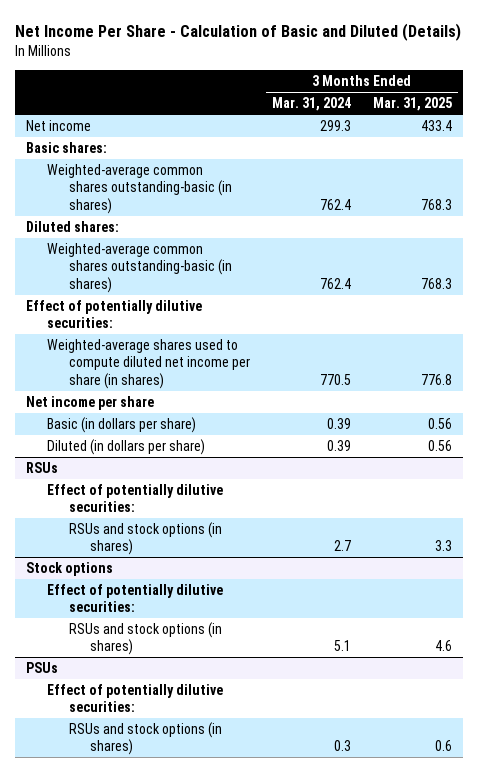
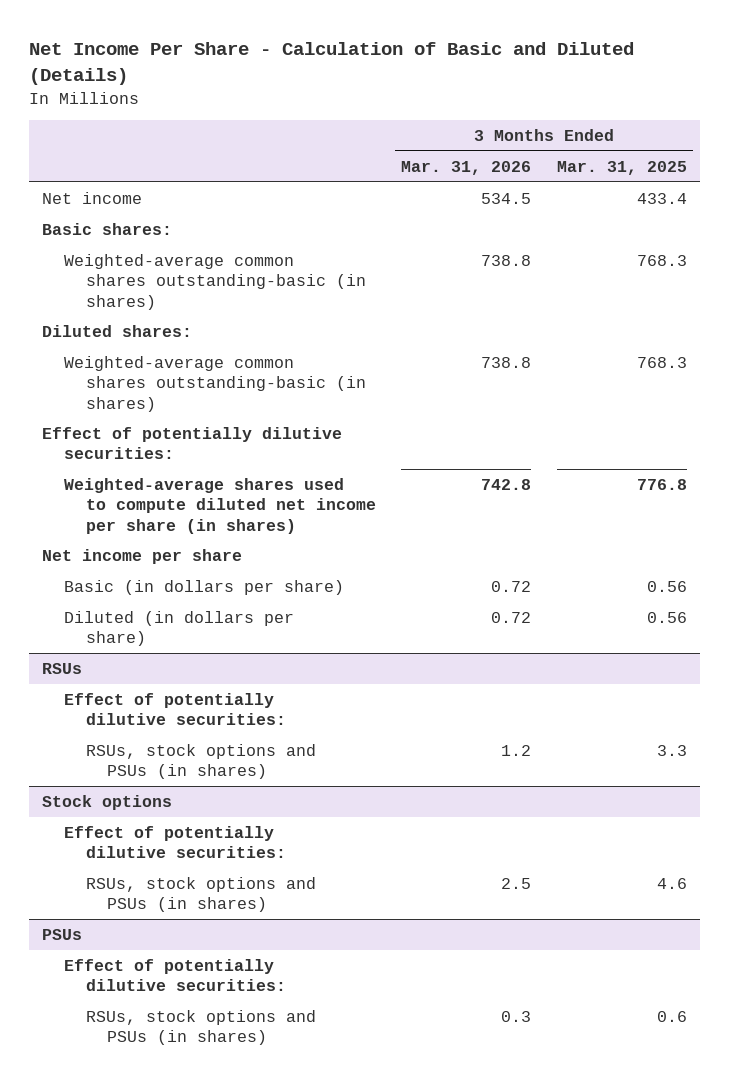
[271,97,351,112] Mar. 31, 2024 -> none
none -> [401,160,532,175] Mar. 31, 2026
[68,522,222,556] RSUs and stock options (in shares) -> [85,743,316,780] RSUs, stock options and PSUs (in shares)
[68,622,222,656] RSUs and stock options (in shares) -> [85,876,316,913] RSUs, stock options and PSUs (in shares)
[68,722,222,756] RSUs and stock options (in shares) -> [85,1009,316,1046] RSUs, stock options and PSUs (in shares)

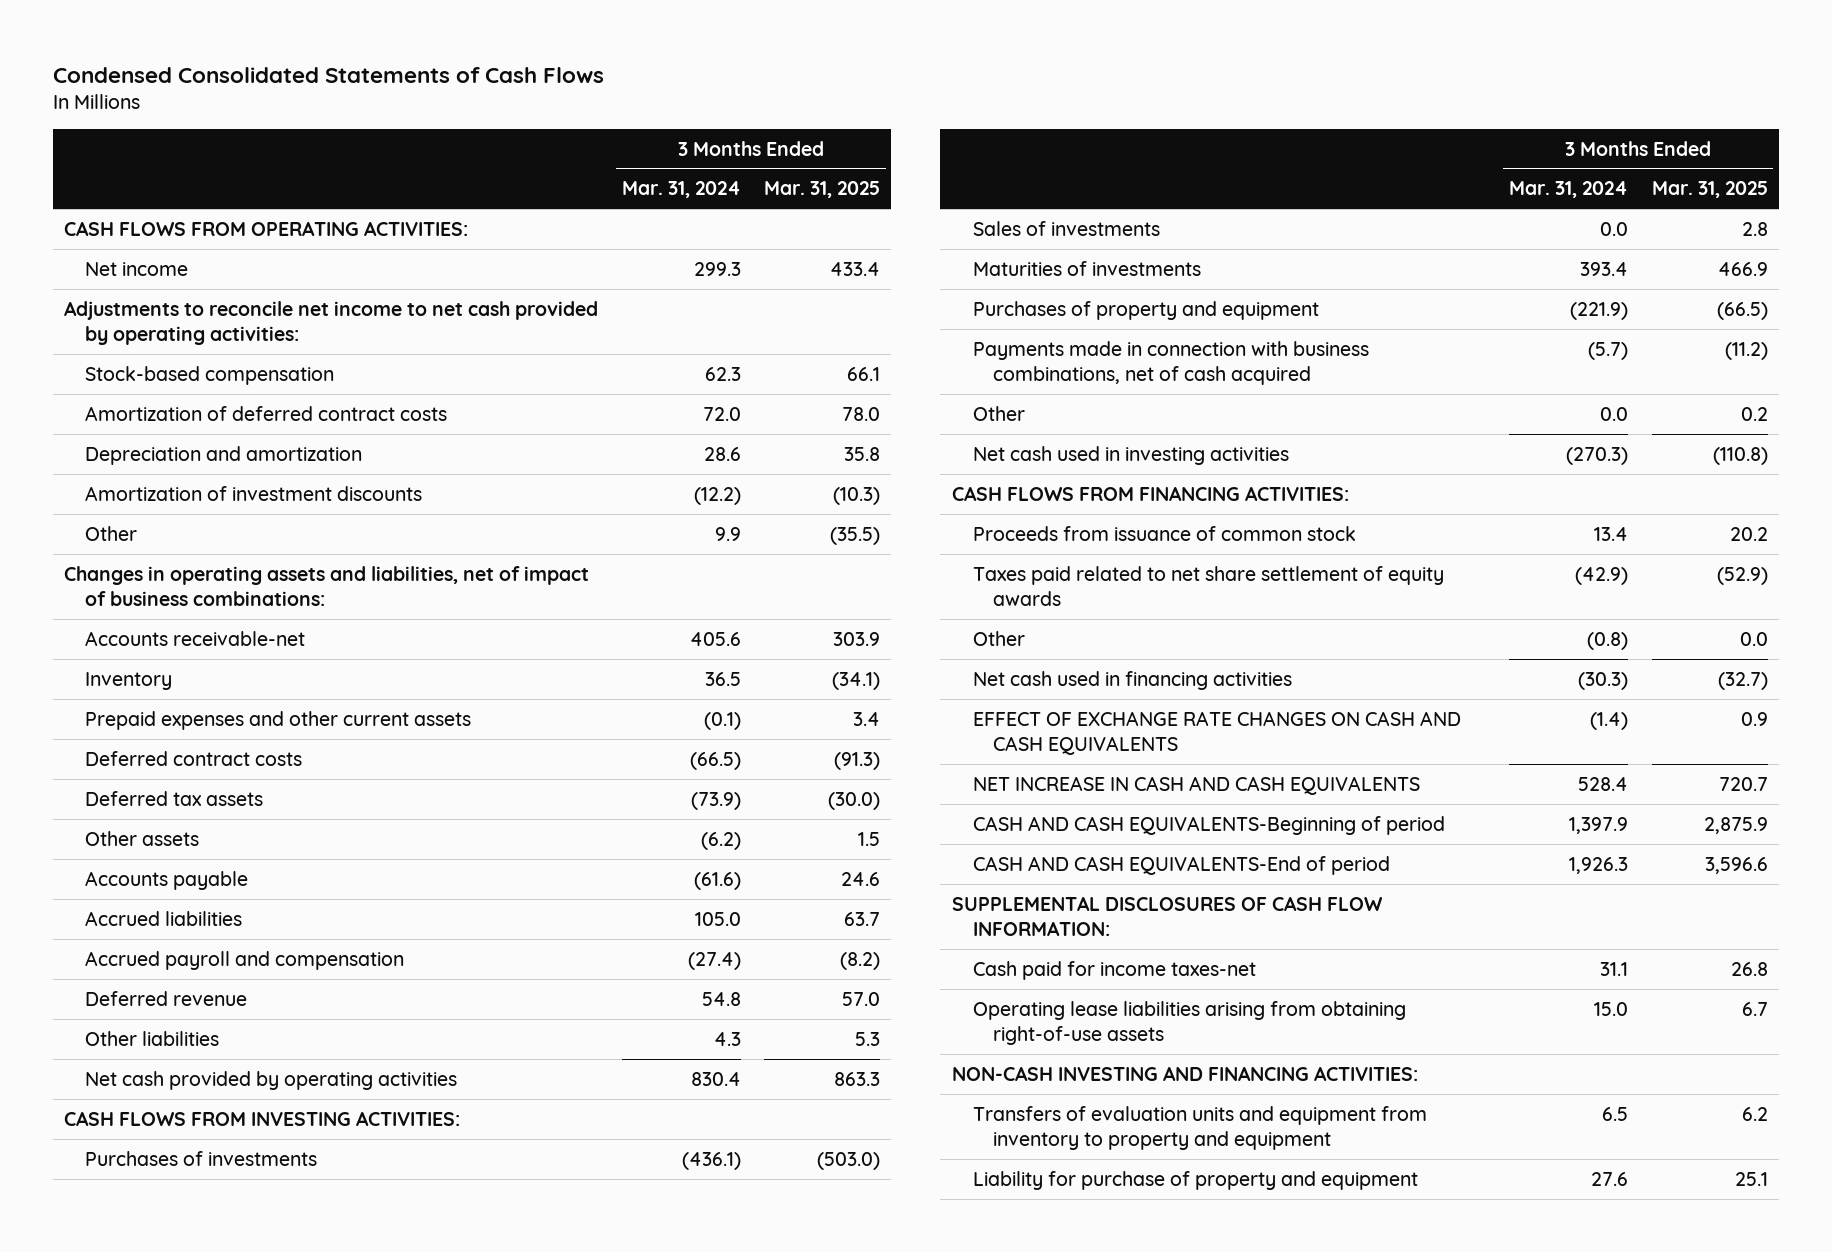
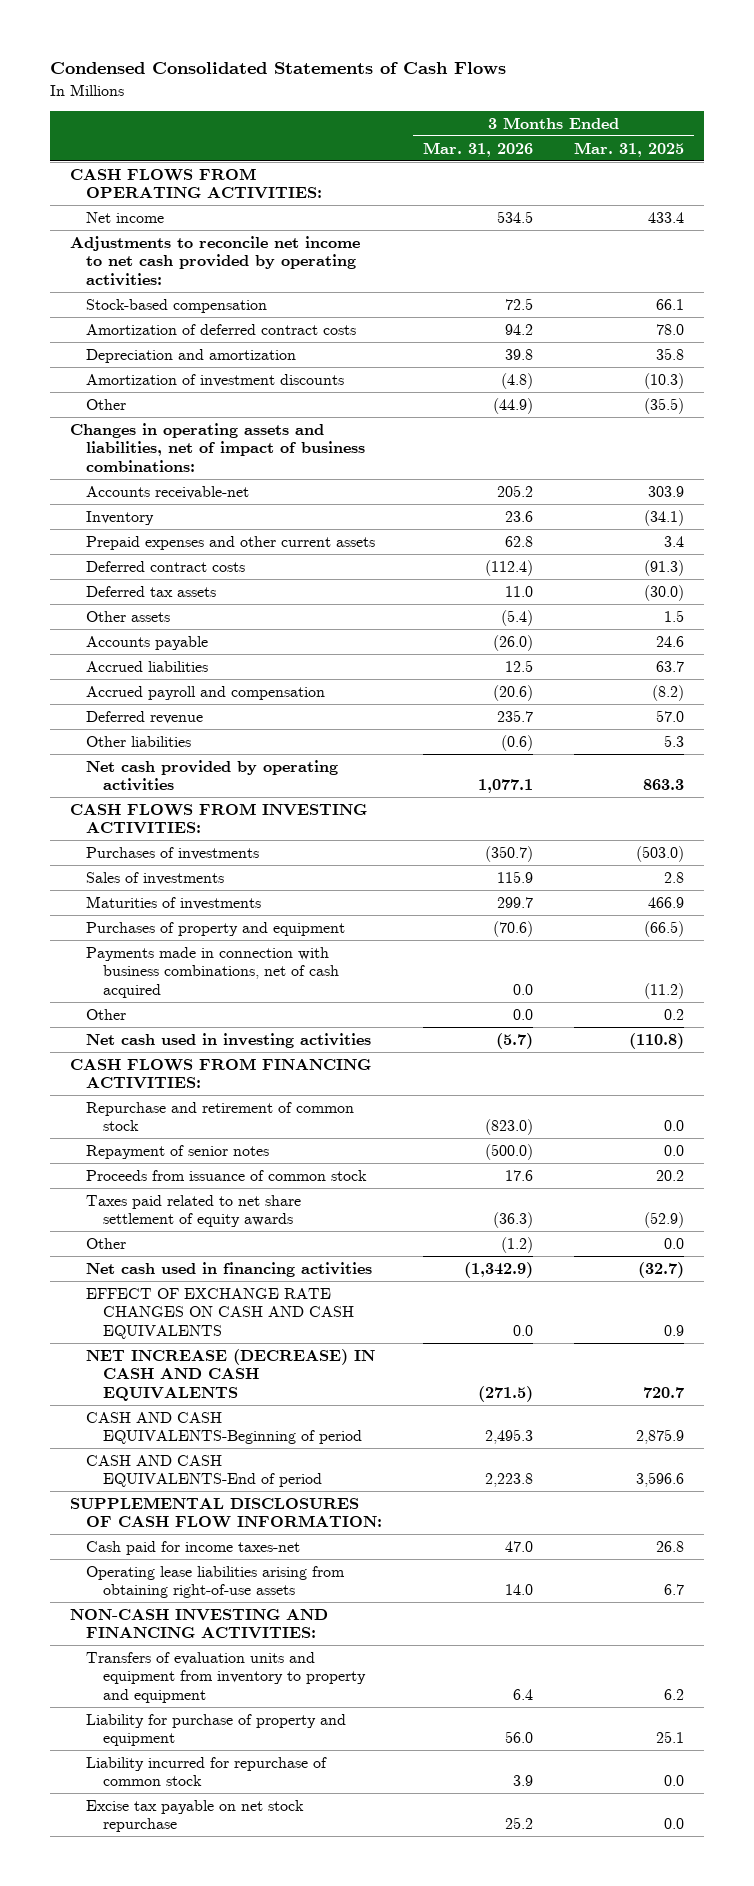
[621,181,741,199] Mar. 31, 2024 -> none
none -> [423,141,534,157] Mar. 31, 2026
none -> [86,1101,355,1132] Repurchase and retirement of common stock
none -> [86,1144,270,1159] Repayment of senior notes
[972,775,1420,795] NET INCREASE IN CASH AND CASH EQUIVALENTS -> [86,1348,376,1401] NET INCREASE (DECREASE) IN CASH AND CASH EQUIVALENTS
none -> [86,1756,328,1787] Liability incurred for repurchase of common stock
none -> [86,1799,305,1833] Excise tax payable on net stock repurchase

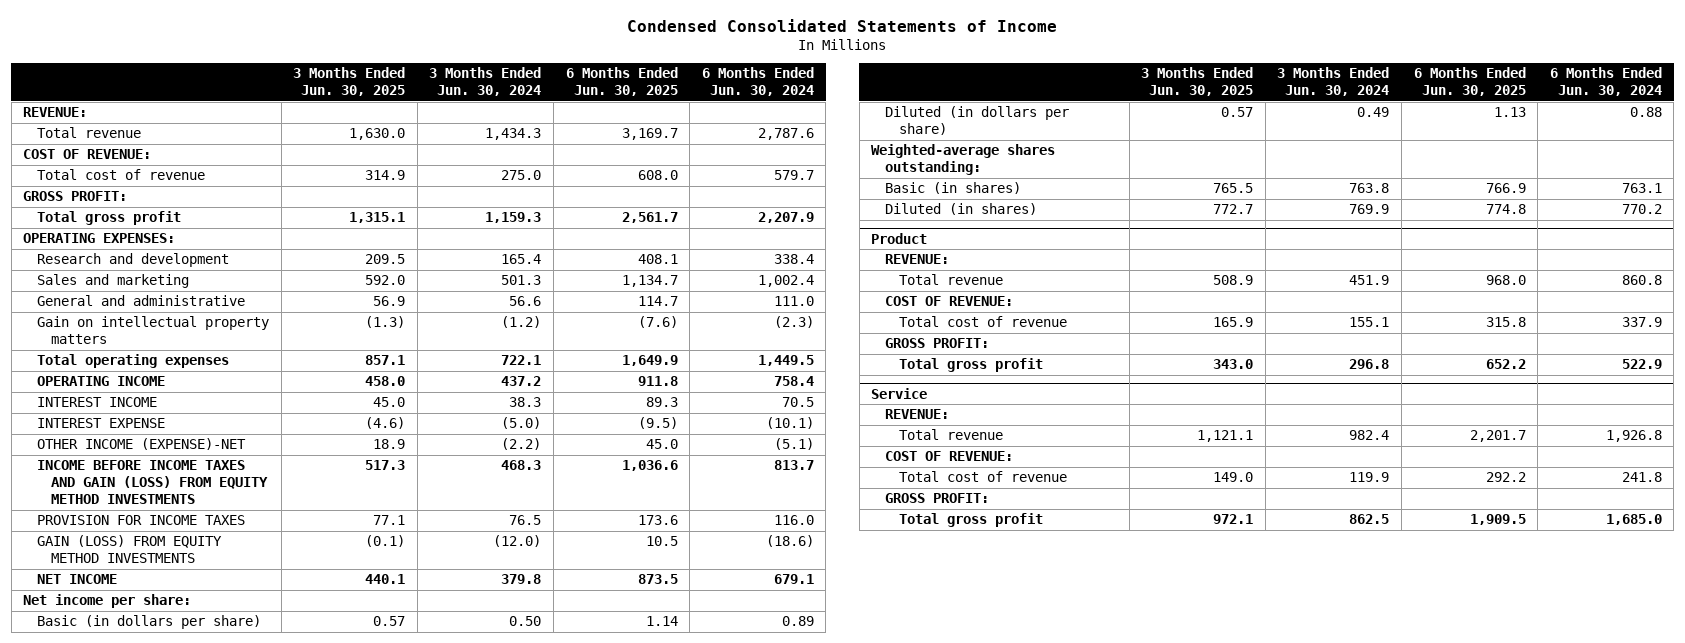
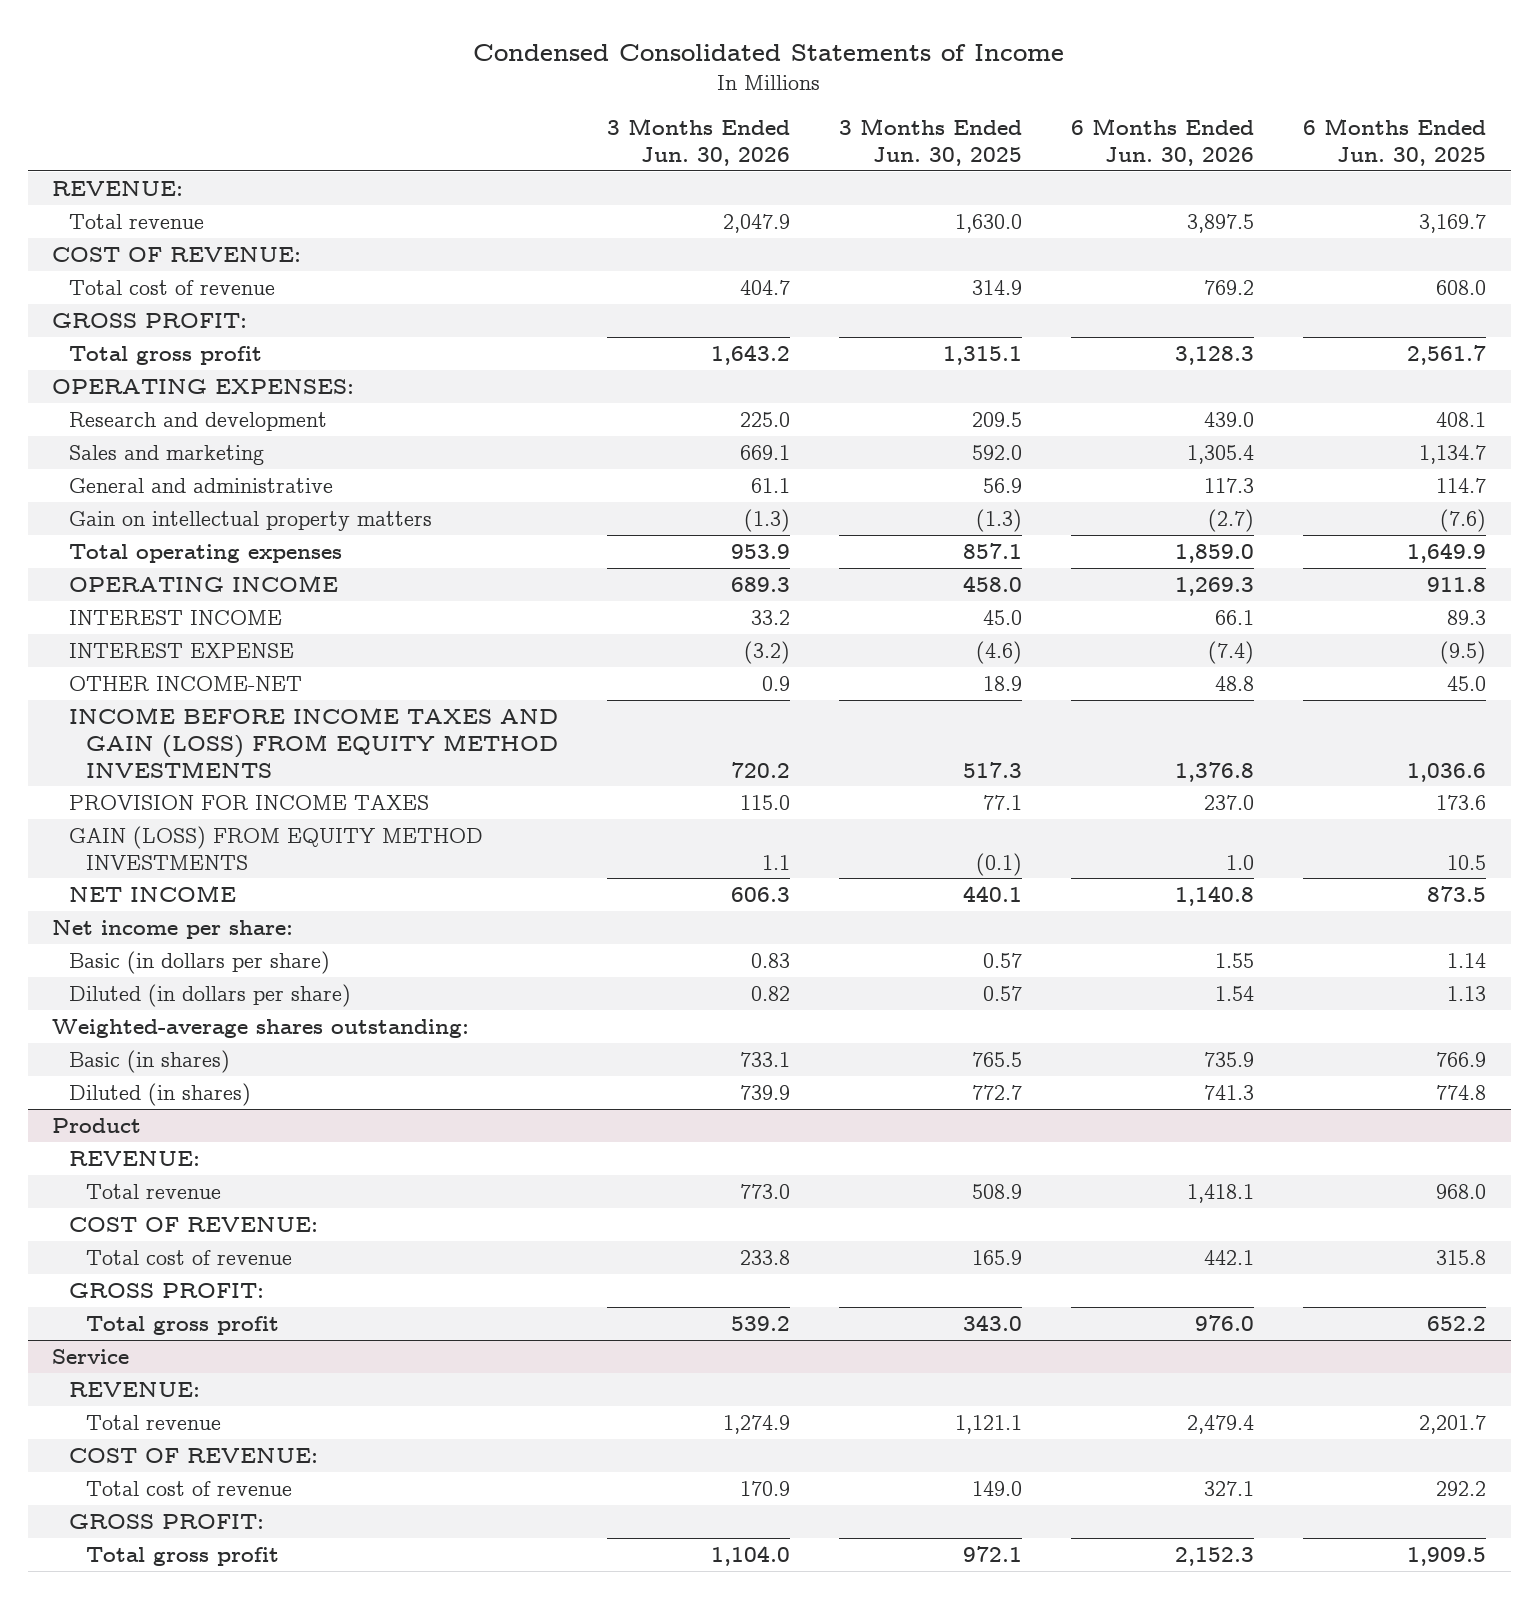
[429,67,542,97] 3 Months Ended Jun. 30, 2024 -> none
[701,67,814,97] 6 Months Ended Jun. 30, 2024 -> none
none -> [607,118,791,167] 3 Months Ended Jun. 30, 2026
none -> [1071,118,1255,167] 6 Months Ended Jun. 30, 2026
[36,438,246,451] OTHER INCOME (EXPENSE)-NET -> [69,675,303,691] OTHER INCOME-NET

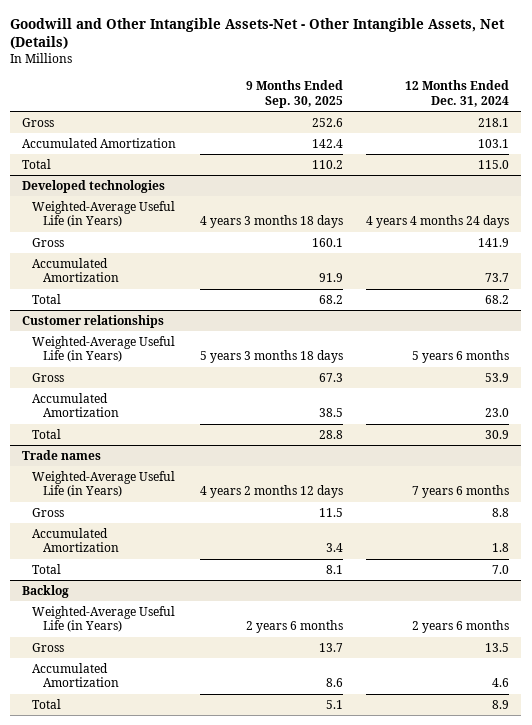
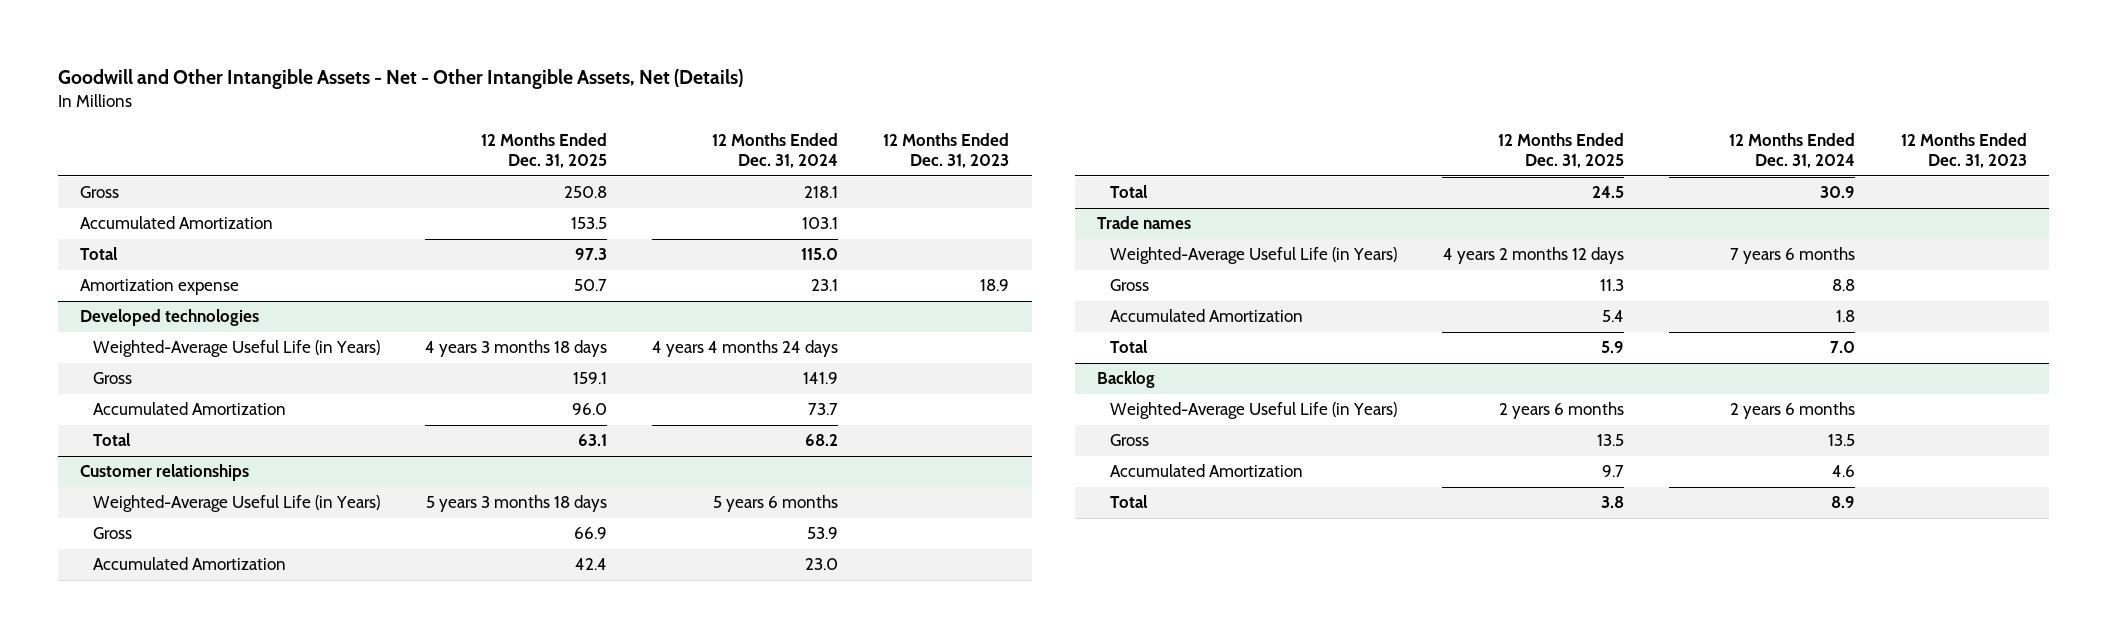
[10,17,506,50] Goodwill and Other Intangible Assets-Net - Other Intangible Assets, Net (Details) -> [57,69,743,90] Goodwill and Other Intangible Assets - Net - Other Intangible Assets, Net (Details)
[245,80,343,108] 9 Months Ended Sep. 30, 2025 -> none
none -> [481,132,608,169] 12 Months Ended Dec. 31, 2025
none -> [883,132,1010,169] 12 Months Ended Dec. 31, 2023
none -> [80,279,240,296] Amortization expense

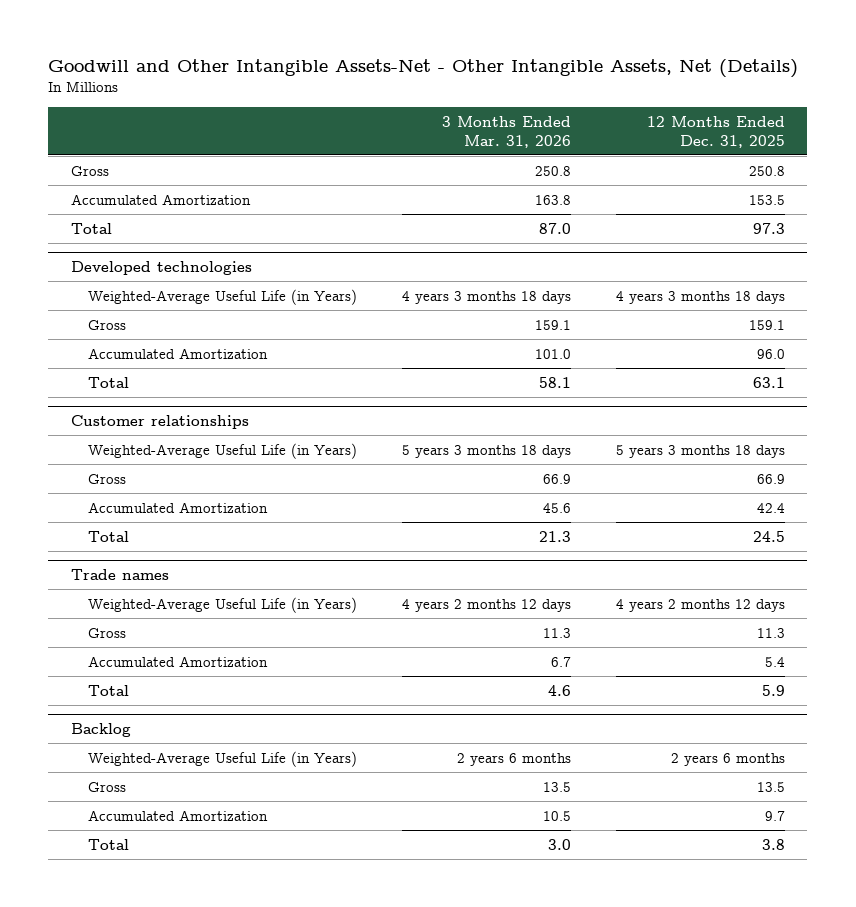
[57,69,743,90] Goodwill and Other Intangible Assets - Net - Other Intangible Assets, Net (Details) -> [48,58,799,78] Goodwill and Other Intangible Assets-Net - Other Intangible Assets, Net (Details)
[712,132,839,169] 12 Months Ended Dec. 31, 2024 -> none
[883,132,1010,169] 12 Months Ended Dec. 31, 2023 -> none
none -> [441,115,571,148] 3 Months Ended Mar. 31, 2026
[80,279,240,296] Amortization expense -> none

